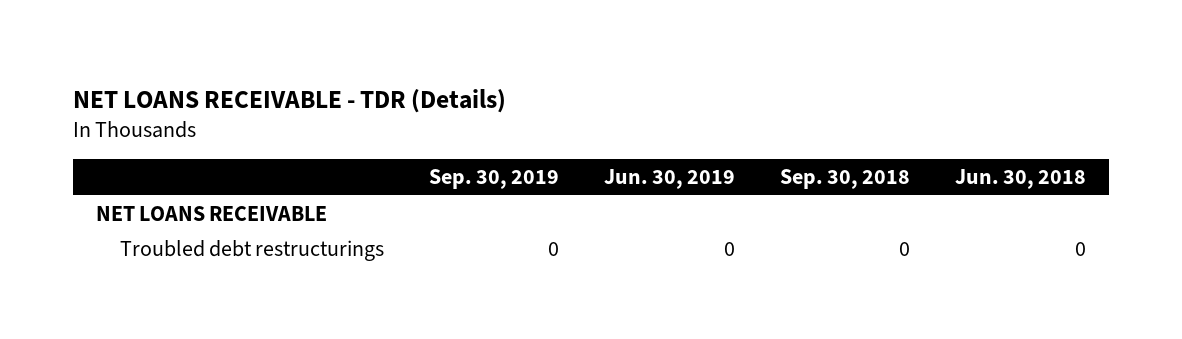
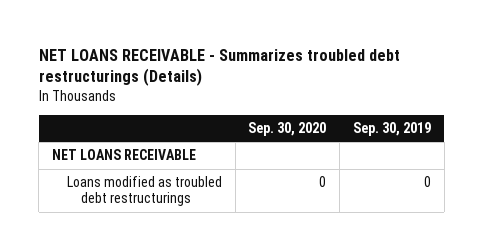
[73,88,507,113] NET LOANS RECEIVABLE - TDR (Details) -> [38,48,400,87] NET LOANS RECEIVABLE - Summarizes troubled debt restructurings (Details)
[603,169,735,190] Jun. 30, 2019 -> none
[779,169,910,190] Sep. 30, 2018 -> none
[955,169,1087,190] Jun. 30, 2018 -> none
none -> [248,121,327,136] Sep. 30, 2020
[119,239,384,261] Troubled debt restructurings -> [66,176,222,207] Loans modified as troubled debt restructurings

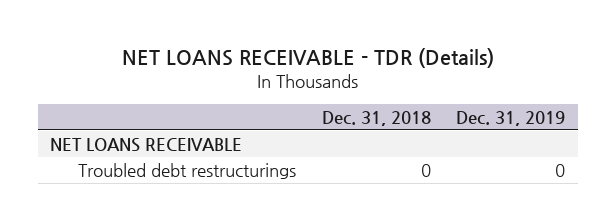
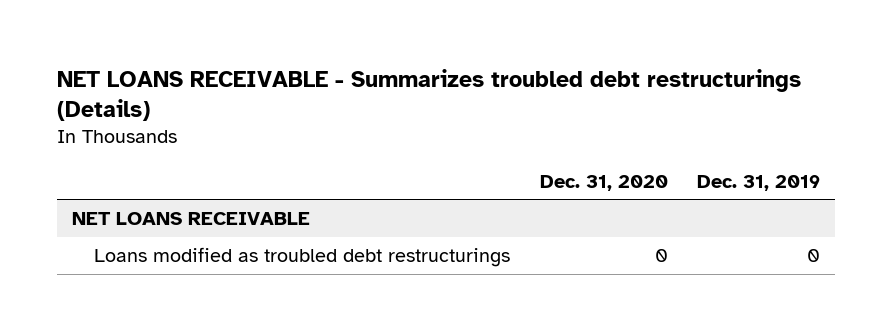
[121,48,494,69] NET LOANS RECEIVABLE - TDR (Details) -> [56,68,801,122] NET LOANS RECEIVABLE - Summarizes troubled debt restructurings (Details)
[321,110,431,126] Dec. 31, 2018 -> none
none -> [539,174,668,191] Dec. 31, 2020
[77,162,296,179] Troubled debt restructurings -> [94,246,511,267] Loans modified as troubled debt restructurings

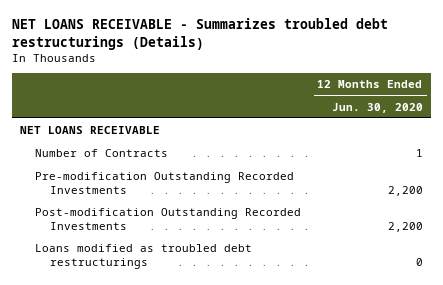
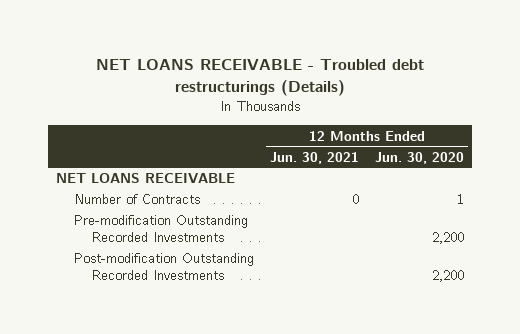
[11,18,388,50] NET LOANS RECEIVABLE - Summarizes troubled debt restructurings (Details) -> [95,59,424,97] NET LOANS RECEIVABLE - Troubled debt restructurings (Details)
none -> [269,151,359,164] Jun. 30, 2021
[35,244,253,270] Loans modified as troubled debt restructurings -> none

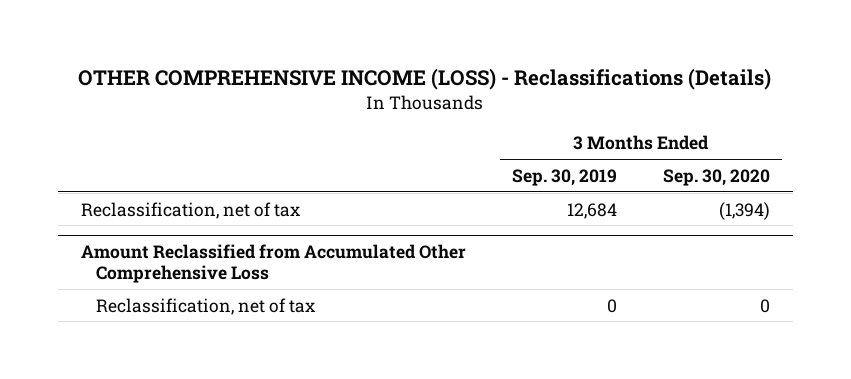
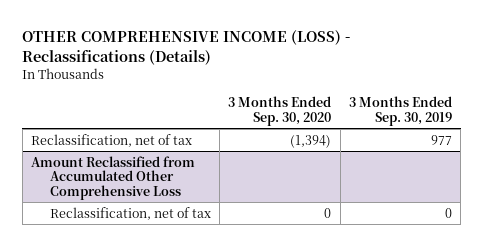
[566,202,617,219] 12,684 -> [431,134,453,145] 977

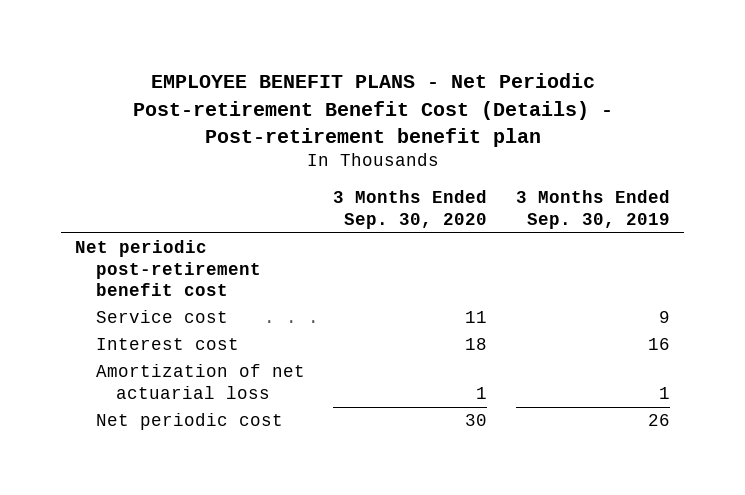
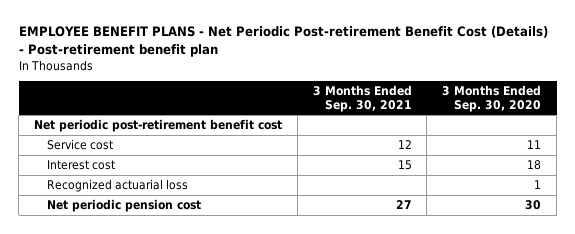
[515,190,670,229] 3 Months Ended Sep. 30, 2019 -> none
none -> [312,85,412,112] 3 Months Ended Sep. 30, 2021
[95,364,305,399] Amortization of net actuarial loss -> none
none -> [46,179,188,193] Recognized actuarial loss
[95,413,283,431] Net periodic cost -> [46,199,201,213] Net periodic pension cost

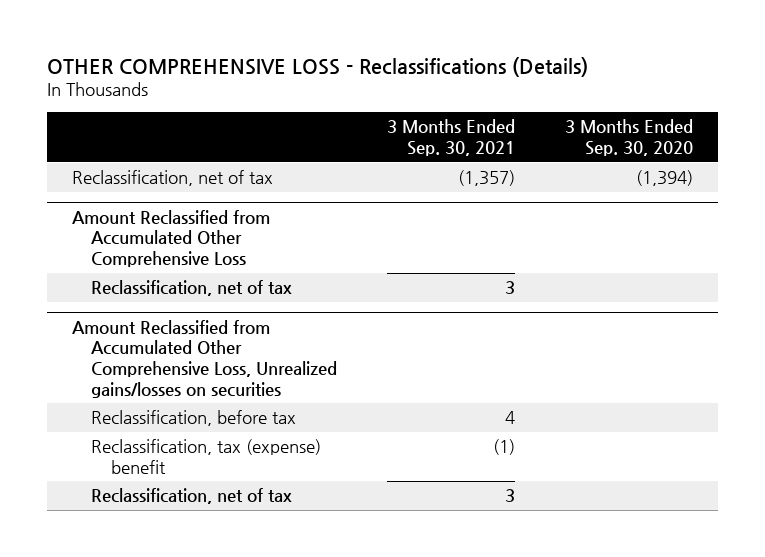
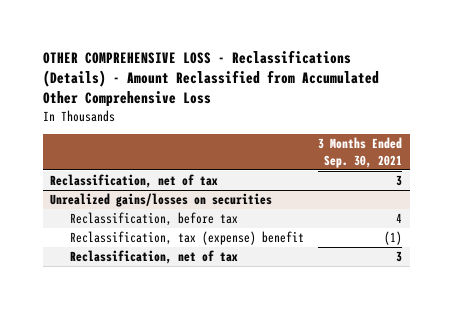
[46,56,588,77] OTHER COMPREHENSIVE LOSS - Reclassifications (Details) -> [42,49,379,108] OTHER COMPREHENSIVE LOSS - Reclassifications (Details) - Amount Reclassified from Accumulated Other Comprehensive Loss
[565,119,694,157] 3 Months Ended Sep. 30, 2020 -> none
[71,170,273,187] Reclassification, net of tax -> none
[71,209,270,268] Amount Reclassified from Accumulated Other Comprehensive Loss -> none
[71,319,338,399] Amount Reclassified from Accumulated Other Comprehensive Loss, Unrealized gains/losses on securities -> none
none -> [50,193,273,208] Unrealized gains/losses on securities

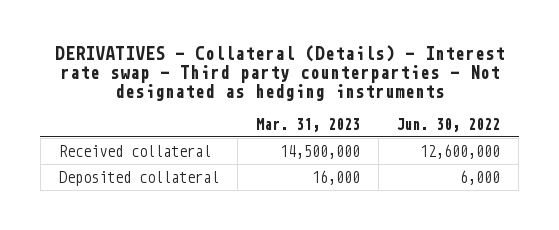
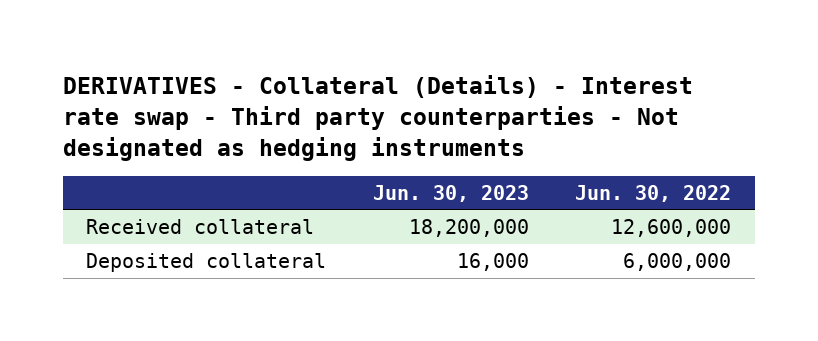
[255,117,360,132] Mar. 31, 2023 -> none
none -> [372,184,529,202] Jun. 30, 2023
[460,169,501,185] 6,000 -> [623,253,732,272] 6,000,000

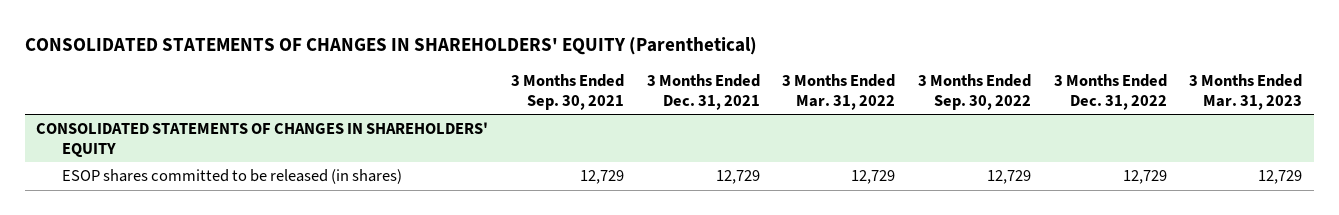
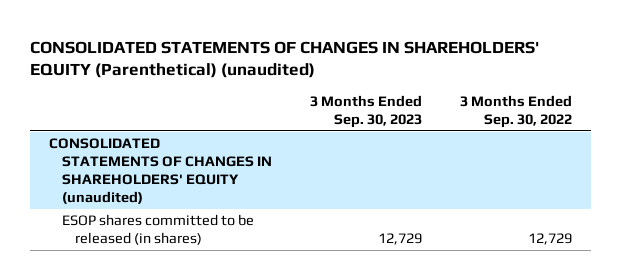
[25,36,758,55] CONSOLIDATED STATEMENTS OF CHANGES IN SHAREHOLDERS' EQUITY (Parenthetical) -> [30,40,540,79] CONSOLIDATED STATEMENTS OF CHANGES IN SHAREHOLDERS' EQUITY (Parenthetical) (unaudited)
[511,74,625,111] 3 Months Ended Sep. 30, 2021 -> none
[646,74,760,111] 3 Months Ended Dec. 31, 2021 -> none
[782,74,896,111] 3 Months Ended Mar. 31, 2022 -> none
[1053,74,1167,111] 3 Months Ended Dec. 31, 2022 -> none
[1189,74,1303,111] 3 Months Ended Mar. 31, 2023 -> none
none -> [309,95,422,129] 3 Months Ended Sep. 30, 2023
[36,122,489,157] CONSOLIDATED STATEMENTS OF CHANGES IN SHAREHOLDERS' EQUITY -> [49,138,272,204] CONSOLIDATED STATEMENTS OF CHANGES IN SHAREHOLDERS' EQUITY (unaudited)

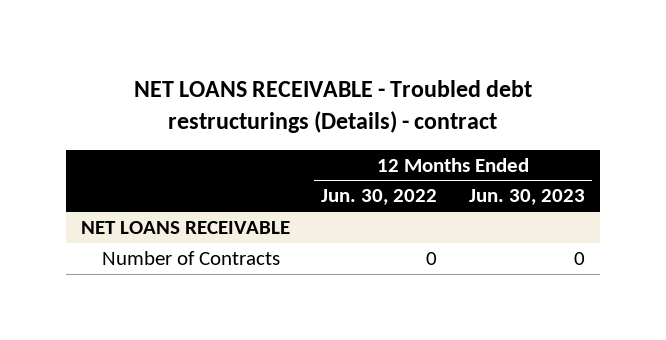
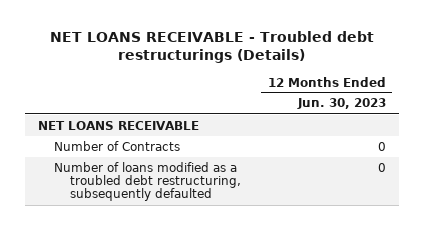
[133,80,532,134] NET LOANS RECEIVABLE - Troubled debt restructurings (Details) - contract -> [49,31,374,64] NET LOANS RECEIVABLE - Troubled debt restructurings (Details)
[321,189,438,206] Jun. 30, 2022 -> none
none -> [53,161,241,202] Number of loans modified as a troubled debt restructuring, subsequently defaulted

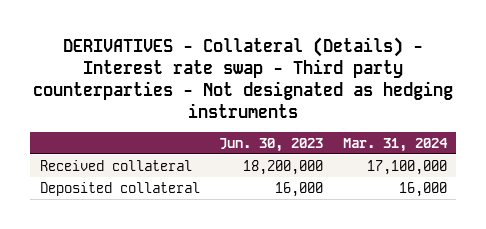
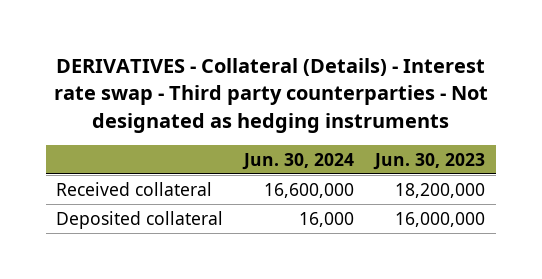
[342,137,448,152] Mar. 31, 2024 -> none
none -> [242,152,355,170] Jun. 30, 2024
[275,181,324,197] 16,000 -> [395,211,486,227] 16,000,000

